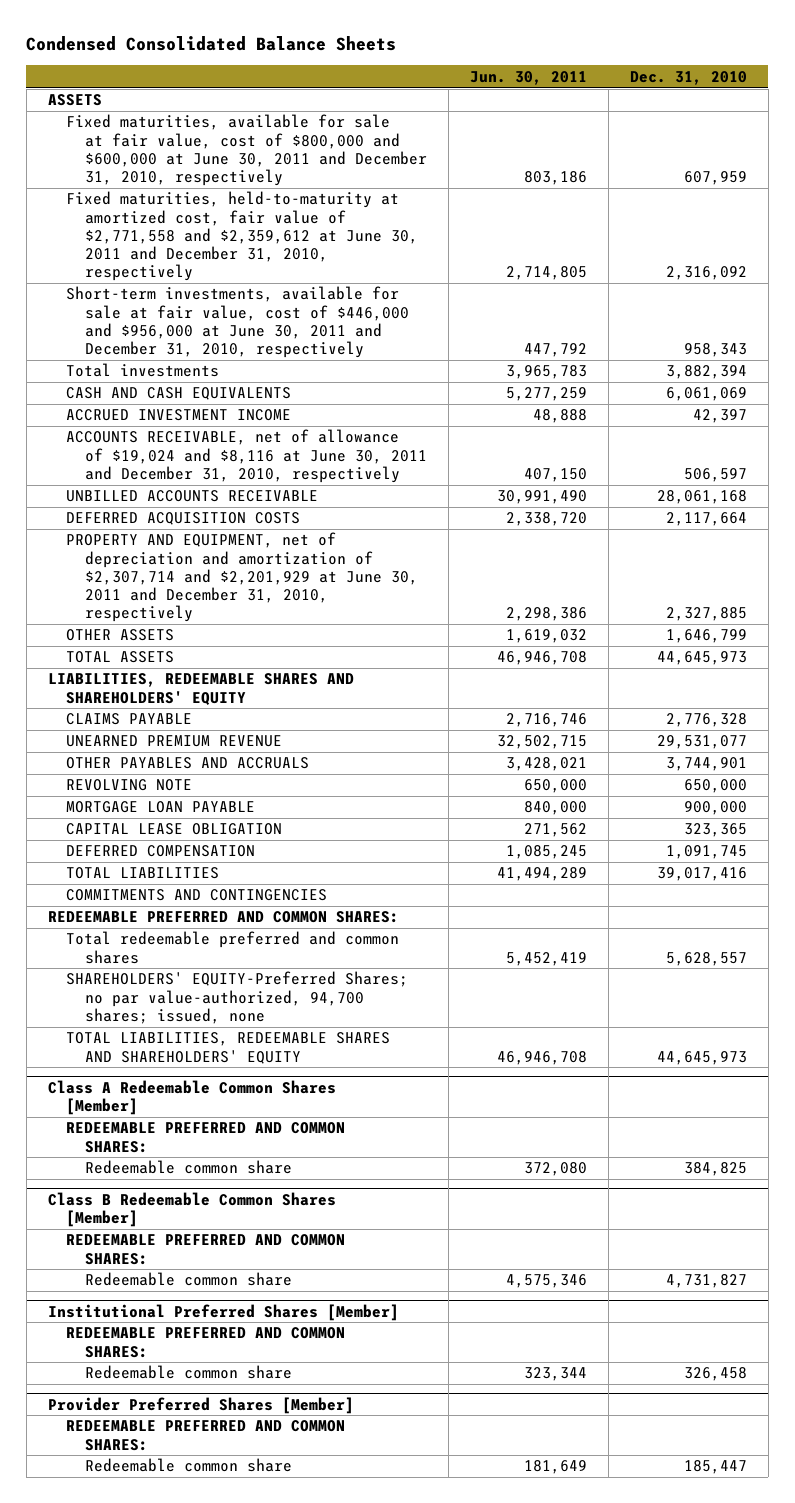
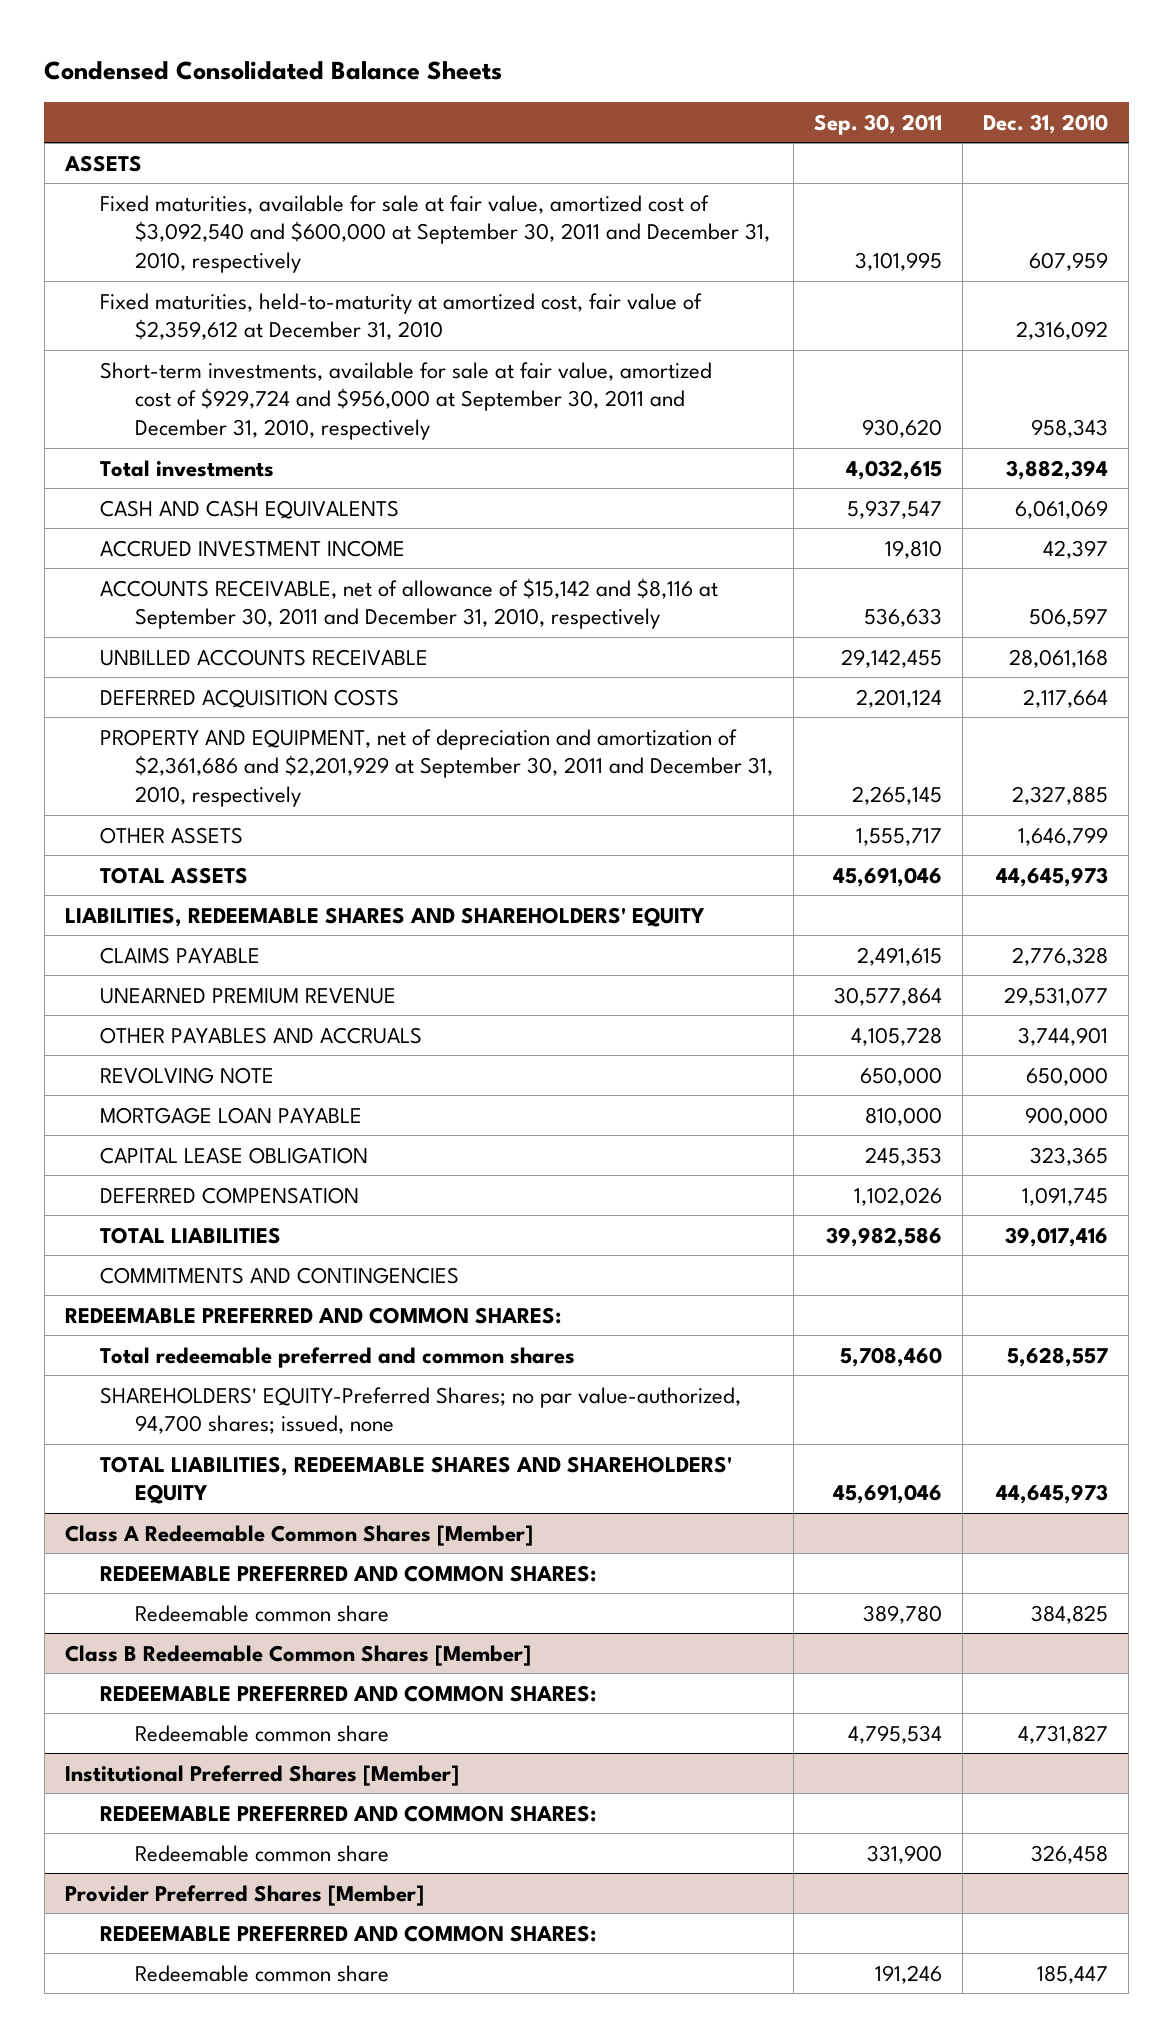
[469,70,587,85] Jun. 30, 2011 -> none
none -> [814,113,943,135] Sep. 30, 2011
[66,114,427,187] Fixed maturities, available for sale at fair value, cost of $800,000 and $600,000 at June 30, 2011 and December 31, 2010, respectively -> [99,194,771,274] Fixed maturities, available for sale at fair value, amortized cost of $3,092,540 and $600,000 at September 30, 2011 and December 31, 2010, respectively
[66,191,418,282] Fixed maturities, held-to-maturity at amortized cost, fair value of $2,771,558 and $2,359,612 at June 30, 2011 and December 31, 2010, respectively -> [99,292,702,341] Fixed maturities, held-to-maturity at amortized cost, fair value of $2,359,612 at December 31, 2010
[66,286,409,359] Short-term investments, available for sale at fair value, cost of $446,000 and $956,000 at June 30, 2011 and December 31, 2010, respectively -> [99,361,712,441] Short-term investments, available for sale at fair value, amortized cost of $929,724 and $956,000 at September 30, 2011 and December 31, 2010, respectively
[66,429,427,483] ACCOUNTS RECEIVABLE, net of allowance of $19,024 and $8,116 at June 30, 2011 and December 31, 2010, respectively -> [99,577,718,630] ACCOUNTS RECEIVABLE, net of allowance of $15,142 and $8,116 at September 30, 2011 and December 31, 2010, respectively
[66,532,418,623] PROPERTY AND EQUIPMENT, net of depreciation and amortization of $2,307,714 and $2,201,929 at June 30, 2011 and December 31, 2010, respectively -> [99,728,774,808] PROPERTY AND EQUIPMENT, net of depreciation and amortization of $2,361,686 and $2,201,929 at September 30, 2011 and December 31, 2010, respectively

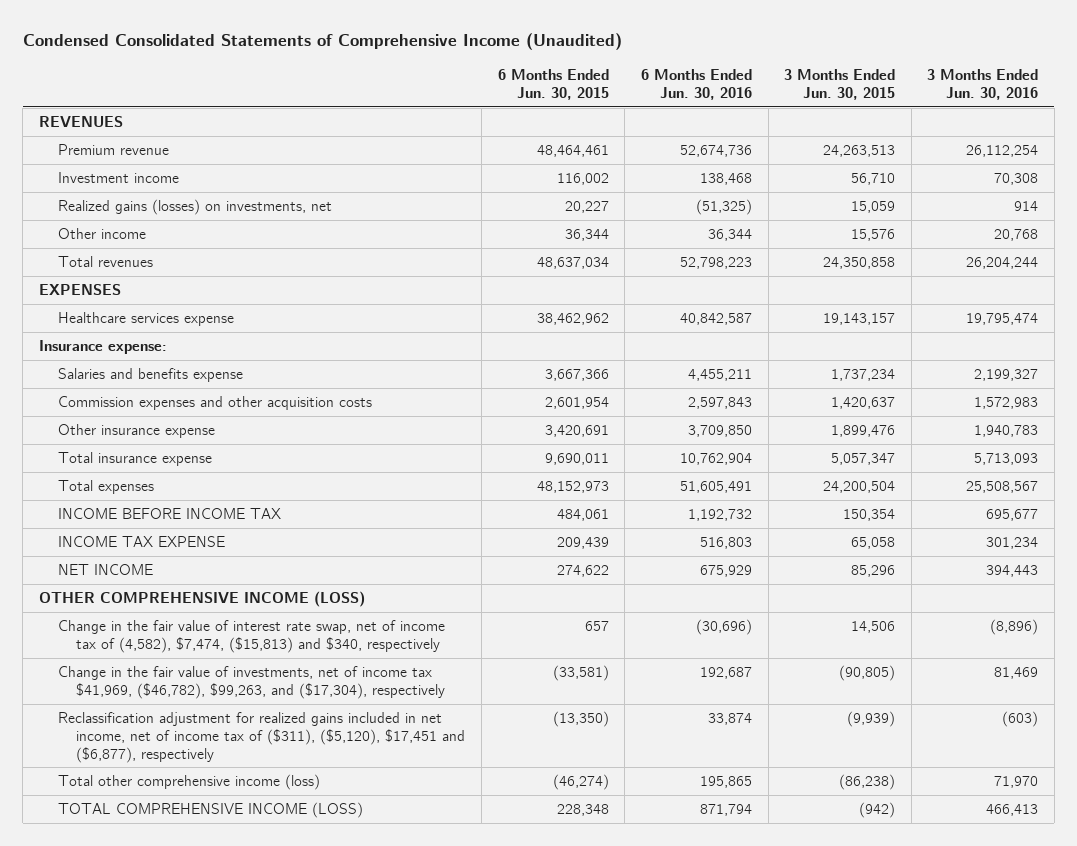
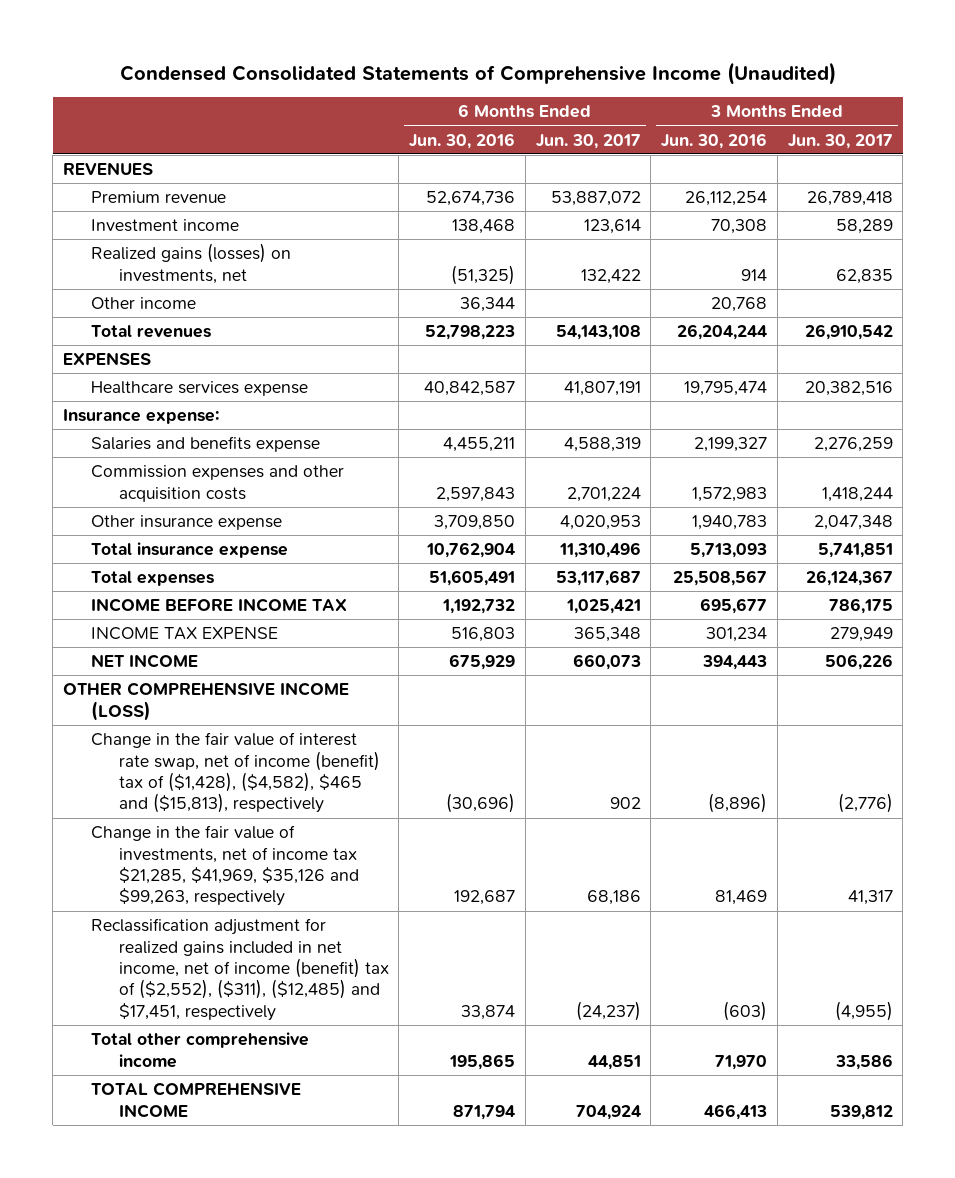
[497,69,609,100] 6 Months Ended Jun. 30, 2015 -> none
[784,69,896,100] 3 Months Ended Jun. 30, 2015 -> none
none -> [535,133,641,149] Jun. 30, 2017
none -> [787,133,893,149] Jun. 30, 2017
[57,620,445,653] Change in the fair value of interest rate swap, net of income tax of (4,582), $7,474, ($15,813) and $340, respectively -> [90,732,380,814] Change in the fair value of interest rate swap, net of income (benefit) tax of ($1,428), ($4,582), $465 and ($15,813), respectively
[57,666,446,699] Change in the fair value of investments, net of income tax $41,969, ($46,782), $99,263, and ($17,304), respectively -> [90,825,359,907] Change in the fair value of investments, net of income tax $21,285, $41,969, $35,126 and $99,263, respectively
[57,712,466,763] Reclassification adjustment for realized gains included in net income, net of income tax of ($311), ($5,120), $17,451 and ($6,877), respectively -> [90,918,389,1021] Reclassification adjustment for realized gains included in net income, net of income (benefit) tax of ($2,552), ($311), ($12,485) and $17,451, respectively
[57,774,320,791] Total other comprehensive income (loss) -> [90,1032,309,1068] Total other comprehensive income
[57,802,363,819] TOTAL COMPREHENSIVE INCOME (LOSS) -> [90,1082,301,1118] TOTAL COMPREHENSIVE INCOME

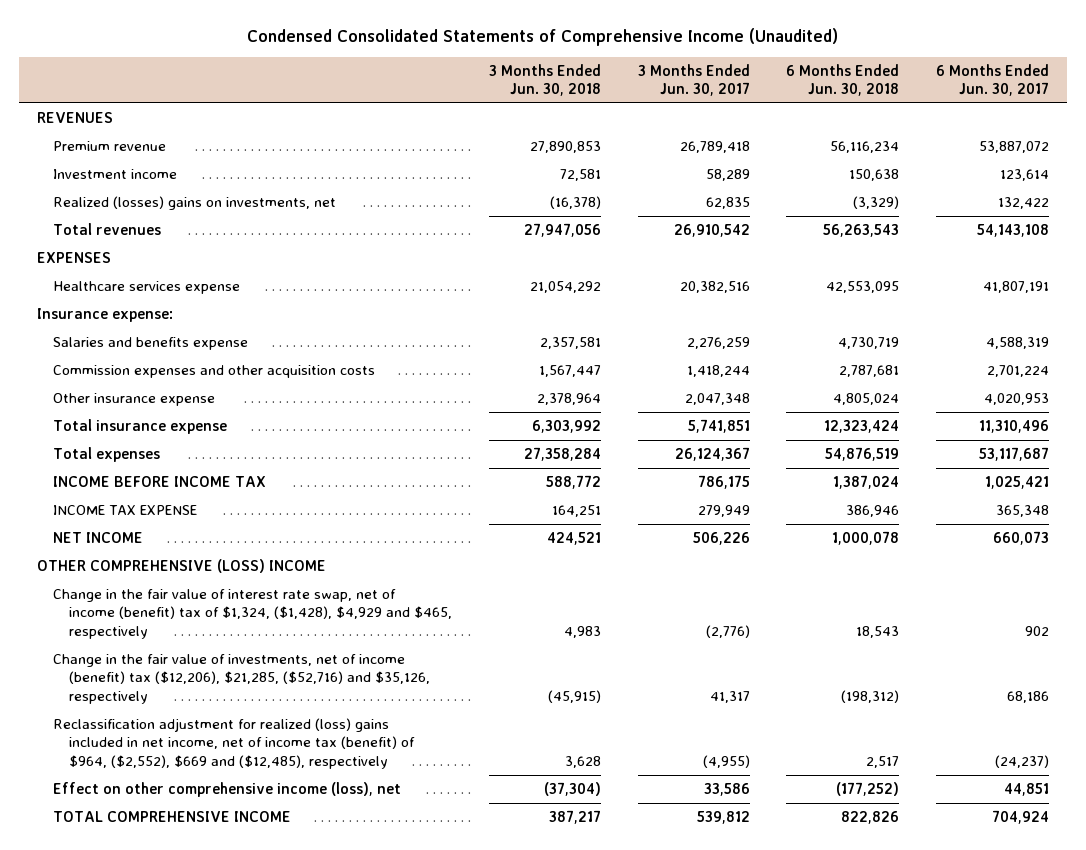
[409,132,516,149] Jun. 30, 2016 -> none
[661,132,768,149] Jun. 30, 2016 -> none
none -> [488,63,601,97] 3 Months Ended Jun. 30, 2018
none -> [786,63,900,97] 6 Months Ended Jun. 30, 2018
[90,297,196,310] Other income -> none
[90,243,291,284] Realized gains (losses) on investments, net -> [53,195,337,210] Realized (losses) gains on investments, net
[62,682,349,721] OTHER COMPREHENSIVE INCOME (LOSS) -> [36,558,326,573] OTHER COMPREHENSIVE (LOSS) INCOME
[90,732,380,814] Change in the fair value of interest rate swap, net of income (benefit) tax of ($1,428), ($4,582), $465 and ($15,813), respectively -> [53,588,453,640] Change in the fair value of interest rate swap, net of income (benefit) tax of $1,324, ($1,428), $4,929 and $465, respectively
[90,825,359,907] Change in the fair value of investments, net of income tax $21,285, $41,969, $35,126 and $99,263, respectively -> [53,653,431,705] Change in the fair value of investments, net of income (benefit) tax ($12,206), $21,285, ($52,716) and $35,126, respectively
[90,918,389,1021] Reclassification adjustment for realized gains included in net income, net of income (benefit) tax of ($2,552), ($311), ($12,485) and $17,451, respectively -> [53,717,416,770] Reclassification adjustment for realized (loss) gains included in net income, net of income tax (benefit) of $964, ($2,552), $669 and ($12,485), respectively
[90,1032,309,1068] Total other comprehensive income -> [53,781,402,797] Effect on other comprehensive income (loss), net

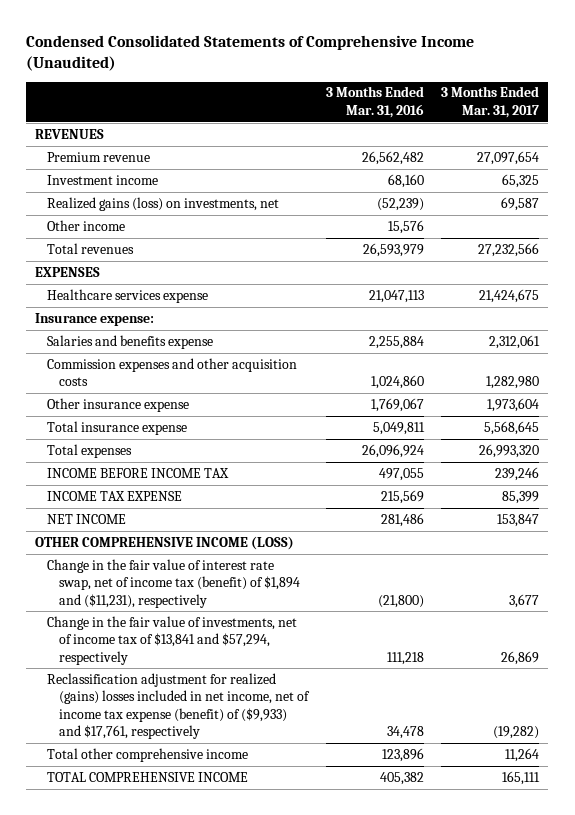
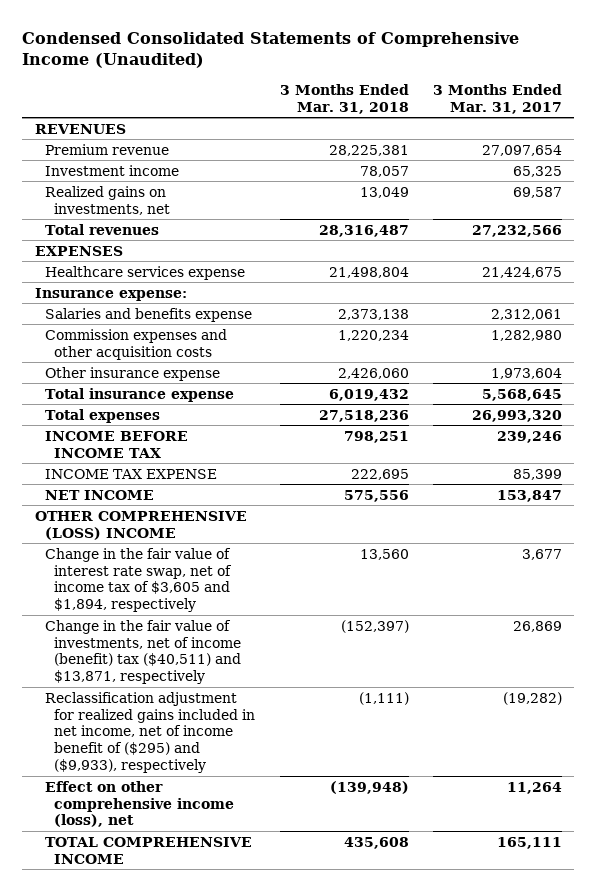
[325,86,424,118] 3 Months Ended Mar. 31, 2016 -> none
none -> [279,83,409,114] 3 Months Ended Mar. 31, 2018
[47,219,126,231] Other income -> none
[47,196,280,211] Realized gains (loss) on investments, net -> [44,185,171,215] Realized gains on investments, net
[35,535,295,550] OTHER COMPREHENSIVE INCOME (LOSS) -> [34,510,247,540] OTHER COMPREHENSIVE (LOSS) INCOME
[47,558,300,608] Change in the fair value of interest rate swap, net of income tax (benefit) of $1,894 and ($11,231), respectively -> [44,547,233,613] Change in the fair value of interest rate swap, net of income tax of $3,605 and $1,894, respectively
[47,615,298,665] Change in the fair value of investments, net of income tax of $13,841 and $57,294, respectively -> [44,619,242,685] Change in the fair value of investments, net of income (benefit) tax ($40,511) and $13,871, respectively
[47,672,310,740] Reclassification adjustment for realized (gains) losses included in net income, net of income tax expense (benefit) of ($9,933) and $17,761, respectively -> [44,691,256,774] Reclassification adjustment for realized gains included in net income, net of income benefit of ($295) and ($9,933), respectively
[47,747,249,762] Total other comprehensive income -> [44,780,235,828] Effect on other comprehensive income (loss), net

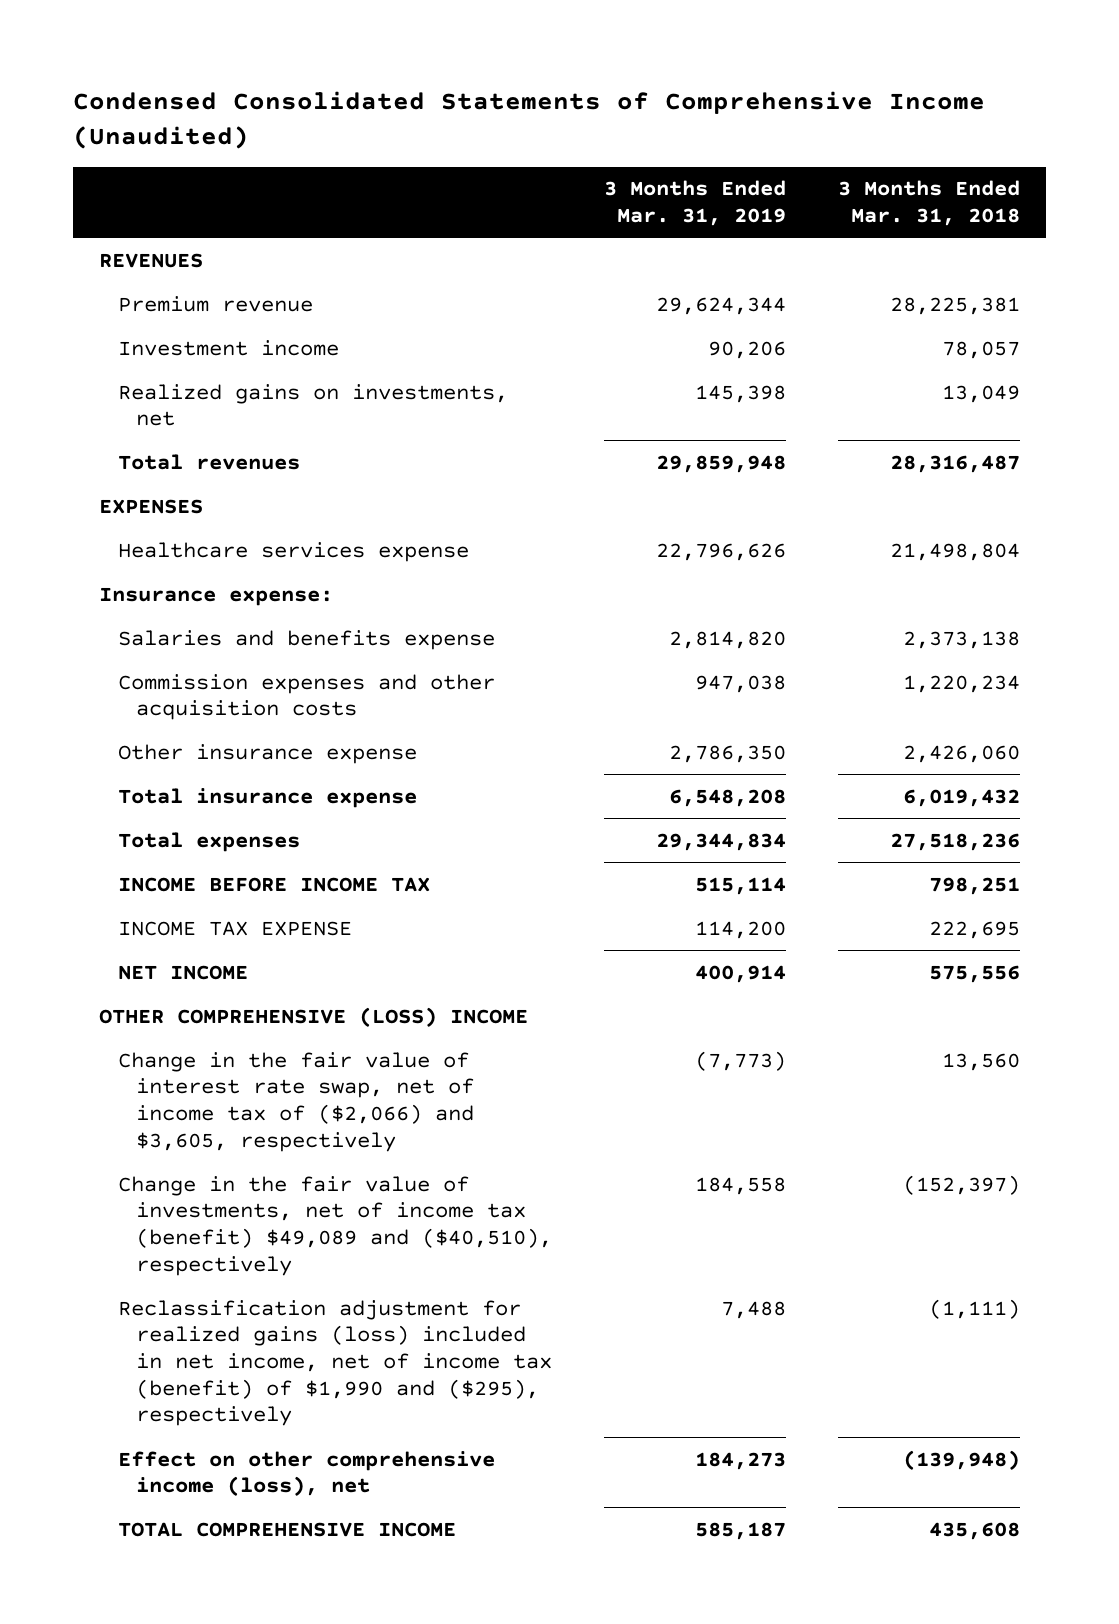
[433,83,563,114] 3 Months Ended Mar. 31, 2017 -> none
none -> [603,180,786,226] 3 Months Ended Mar. 31, 2019
[44,547,233,613] Change in the fair value of interest rate swap, net of income tax of $3,605 and $1,894, respectively -> [117,1051,474,1152] Change in the fair value of interest rate swap, net of income tax of ($2,066) and $3,605, respectively
[44,619,242,685] Change in the fair value of investments, net of income (benefit) tax ($40,511) and $13,871, respectively -> [117,1175,552,1276] Change in the fair value of investments, net of income tax (benefit) $49,089 and ($40,510), respectively
[44,691,256,774] Reclassification adjustment for realized gains included in net income, net of income benefit of ($295) and ($9,933), respectively -> [117,1299,552,1427] Reclassification adjustment for realized gains (loss) included in net income, net of income tax (benefit) of $1,990 and ($295), respectively

